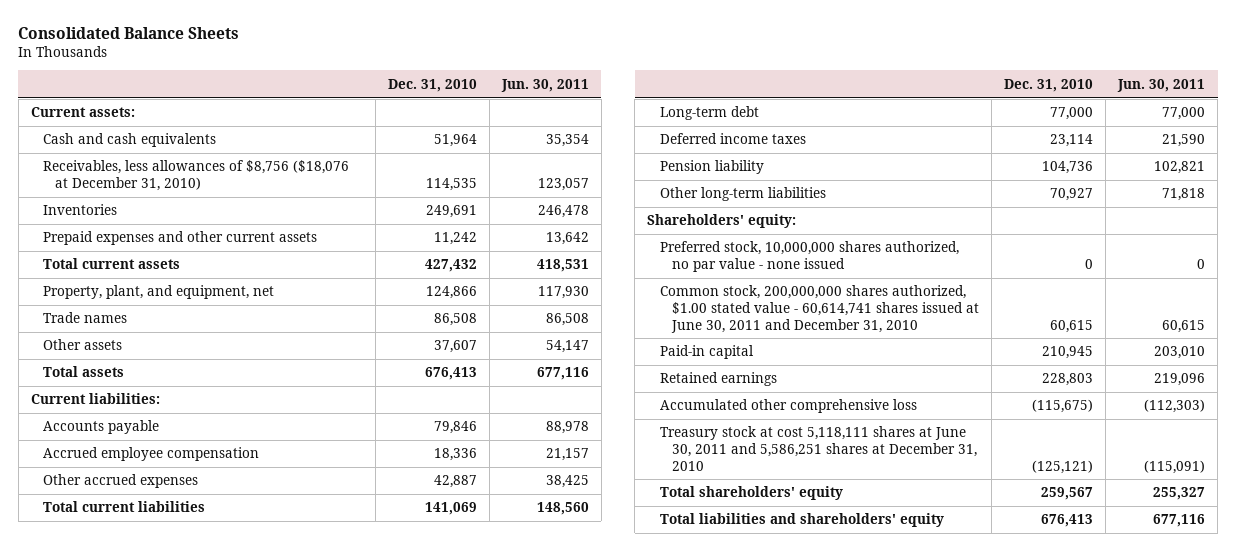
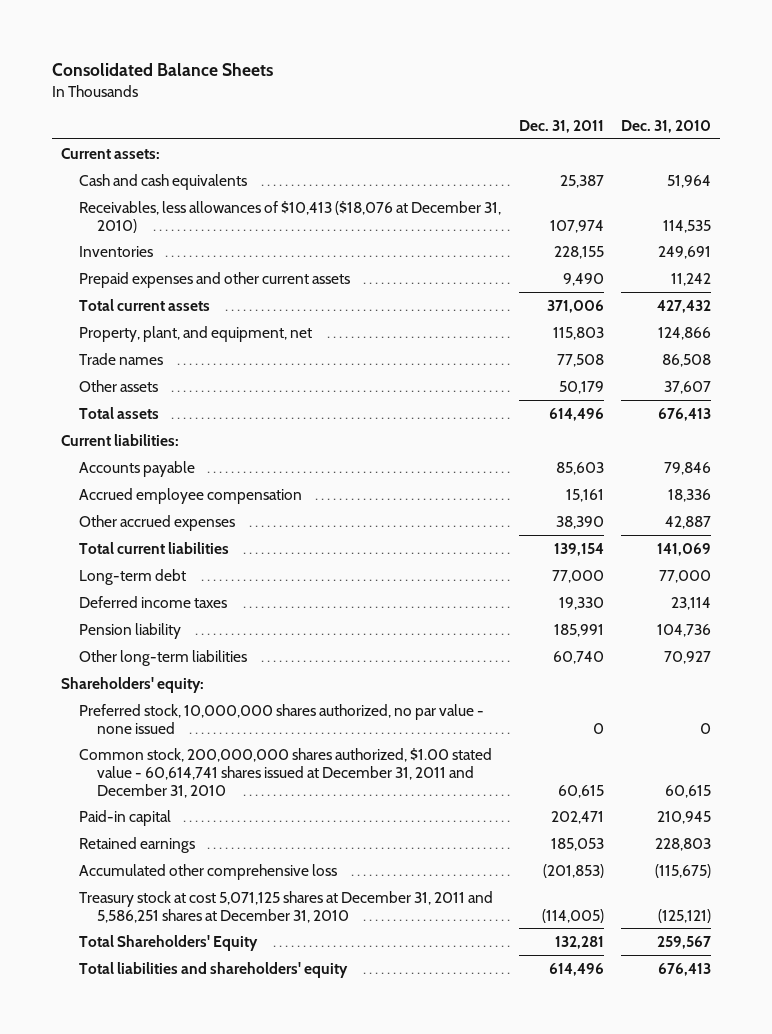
[500,78,589,92] Jun. 30, 2011 -> none
none -> [518,119,604,133] Dec. 31, 2011
[43,160,350,191] Receivables, less allowances of $8,756 ($18,076 at December 31, 2010) -> [78,200,501,233] Receivables, less allowances of $10,413 ($18,076 at December 31, 2010)
[659,285,980,333] Common stock, 200,000,000 shares authorized, $1.00 stated value - 60,614,741 shares issued at June 30, 2011 and December 31, 2010 -> [78,747,492,798] Common stock, 200,000,000 shares authorized, $1.00 stated value - 60,614,741 shares issued at December 31, 2011 and December 31, 2010
[659,426,978,471] Treasury stock at cost 5,118,111 shares at June 30, 2011 and 5,586,251 shares at December 31, 2010 -> [78,890,493,923] Treasury stock at cost 5,071,125 shares at December 31, 2011 and 5,586,251 shares at December 31, 2010
[659,486,843,501] Total shareholders' equity -> [78,934,258,951] Total Shareholders' Equity

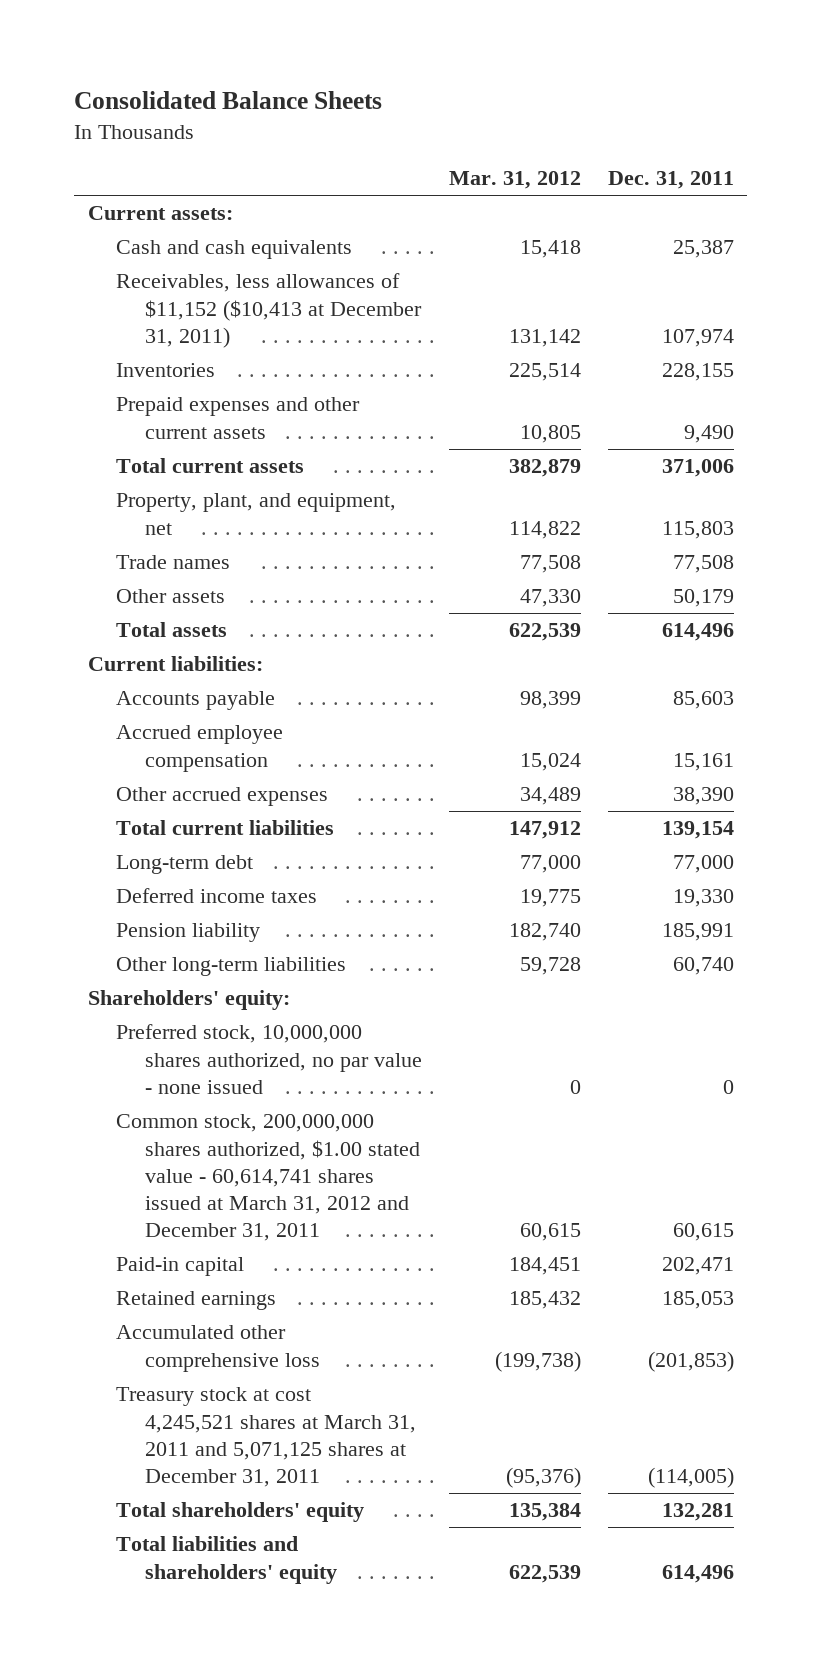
[621,119,712,133] Dec. 31, 2010 -> none
none -> [448,171,581,190] Mar. 31, 2012
[78,200,501,233] Receivables, less allowances of $10,413 ($18,076 at December 31, 2010) -> [116,273,422,348] Receivables, less allowances of $11,152 ($10,413 at December 31, 2011)
[78,747,492,798] Common stock, 200,000,000 shares authorized, $1.00 stated value - 60,614,741 shares issued at December 31, 2011 and December 31, 2010 -> [116,1114,420,1242] Common stock, 200,000,000 shares authorized, $1.00 stated value - 60,614,741 shares issued at March 31, 2012 and December 31, 2011
[78,890,493,923] Treasury stock at cost 5,071,125 shares at December 31, 2011 and 5,586,251 shares at December 31, 2010 -> [116,1387,416,1487] Treasury stock at cost 4,245,521 shares at March 31, 2011 and 5,071,125 shares at December 31, 2011
[78,934,258,951] Total Shareholders' Equity -> [116,1502,365,1523] Total shareholders' equity

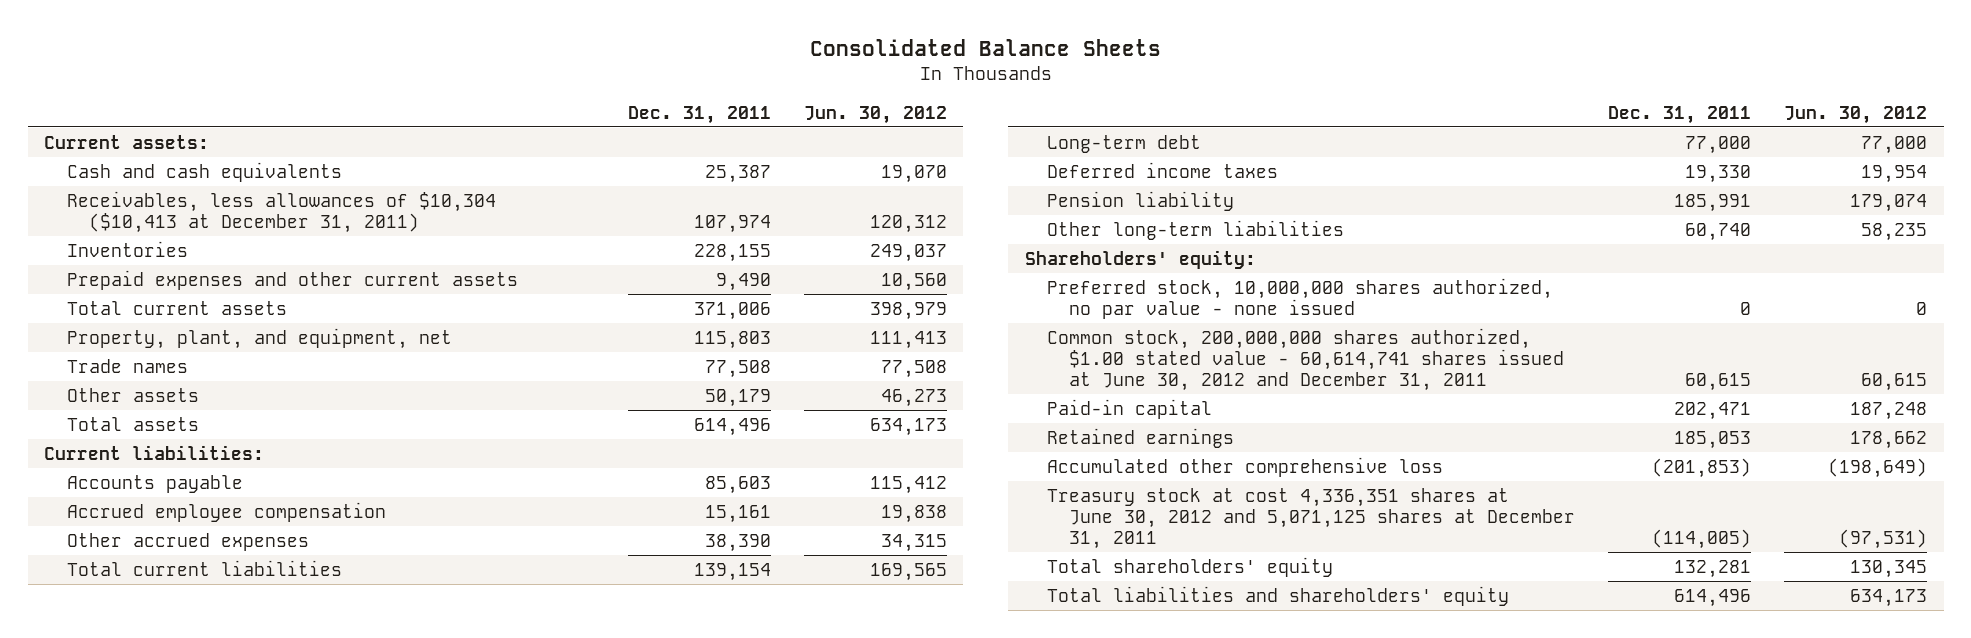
[448,171,581,190] Mar. 31, 2012 -> none
none -> [803,105,947,124] Jun. 30, 2012
[116,273,422,348] Receivables, less allowances of $11,152 ($10,413 at December 31, 2011) -> [66,190,496,233] Receivables, less allowances of $10,304 ($10,413 at December 31, 2011)
[116,1114,420,1242] Common stock, 200,000,000 shares authorized, $1.00 stated value - 60,614,741 shares issued at March 31, 2012 and December 31, 2011 -> [1047,327,1565,391] Common stock, 200,000,000 shares authorized, $1.00 stated value - 60,614,741 shares issued at June 30, 2012 and December 31, 2011
[116,1387,416,1487] Treasury stock at cost 4,245,521 shares at March 31, 2011 and 5,071,125 shares at December 31, 2011 -> [1047,487,1576,549] Treasury stock at cost 4,336,351 shares at June 30, 2012 and 5,071,125 shares at December 31, 2011

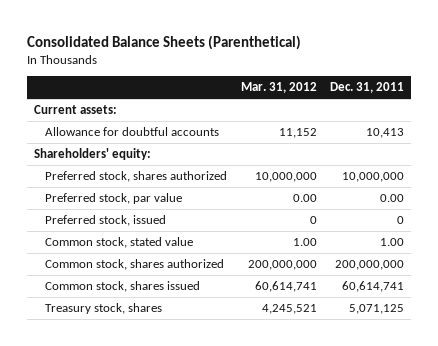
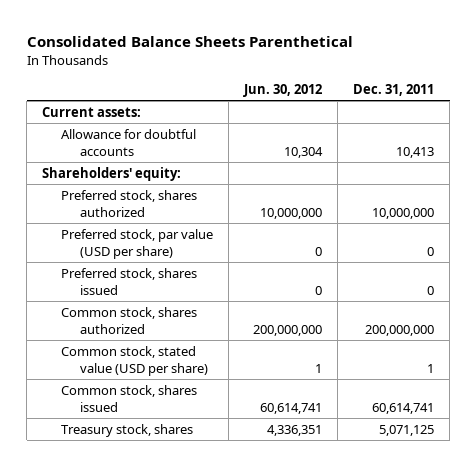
[27,34,302,50] Consolidated Balance Sheets (Parenthetical) -> [26,36,353,48] Consolidated Balance Sheets Parenthetical
[240,82,317,94] Mar. 31, 2012 -> none
none -> [243,83,323,97] Jun. 30, 2012
[45,236,194,248] Common stock, stated value -> none
[45,192,183,204] Preferred stock, par value -> [60,228,213,259] Preferred stock, par value (USD per share)
[379,193,404,202] 0.00 -> [427,246,435,256] 0
[45,214,167,226] Preferred stock, issued -> [60,267,197,295] Preferred stock, shares issued
none -> [60,345,208,376] Common stock, stated value (USD per share)

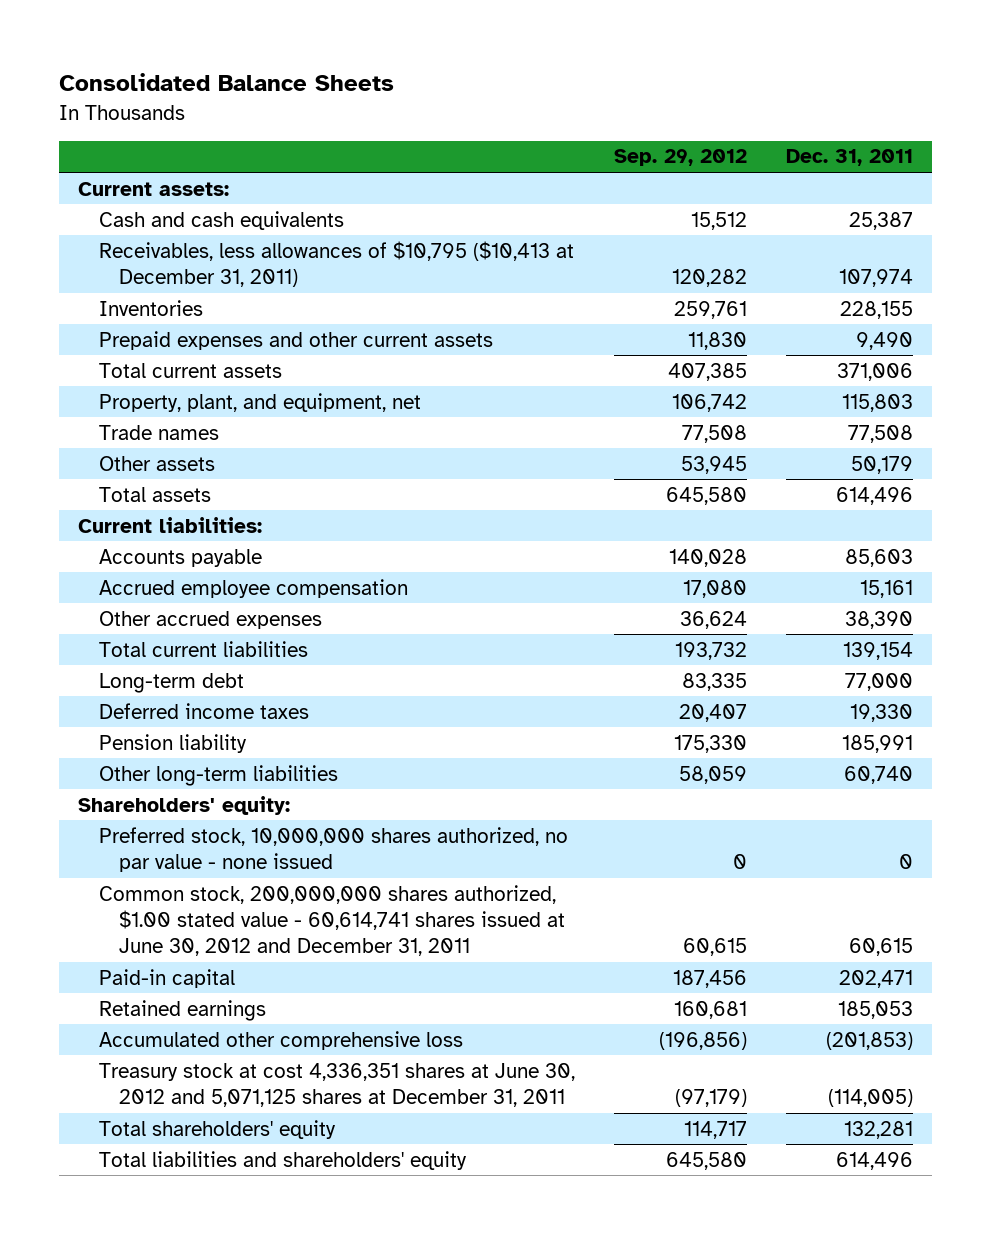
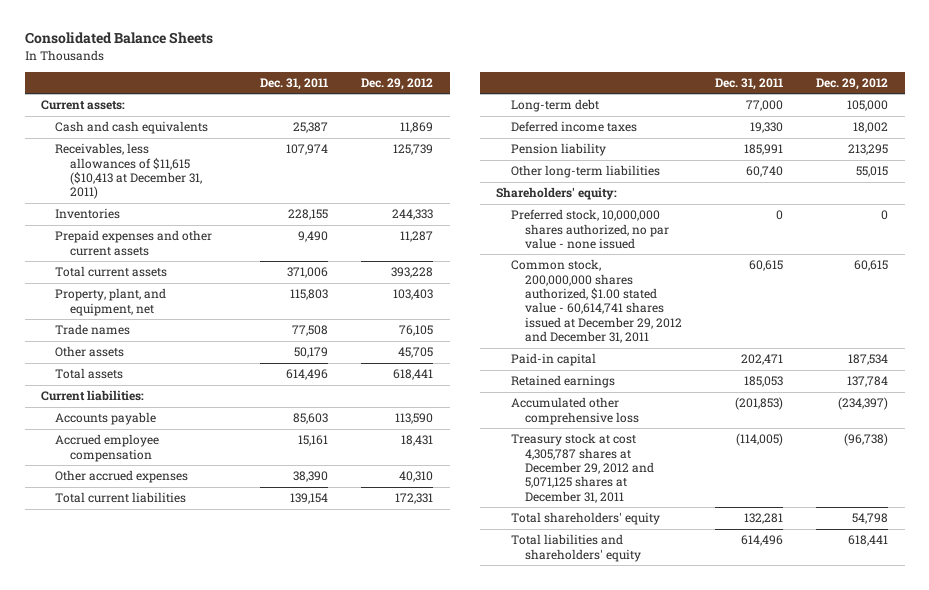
[613,149,747,167] Sep. 29, 2012 -> none
none -> [360,78,433,91] Dec. 29, 2012
[98,240,574,288] Receivables, less allowances of $10,795 ($10,413 at December 31, 2011) -> [55,143,202,200] Receivables, less allowances of $11,615 ($10,413 at December 31, 2011)
[98,884,566,957] Common stock, 200,000,000 shares authorized, $1.00 stated value - 60,614,741 shares issued at June 30, 2012 and December 31, 2011 -> [510,259,682,344] Common stock, 200,000,000 shares authorized, $1.00 stated value - 60,614,741 shares issued at December 29, 2012 and December 31, 2011
[98,1062,575,1108] Treasury stock at cost 4,336,351 shares at June 30, 2012 and 5,071,125 shares at December 31, 2011 -> [510,433,654,503] Treasury stock at cost 4,305,787 shares at December 29, 2012 and 5,071,125 shares at December 31, 2011

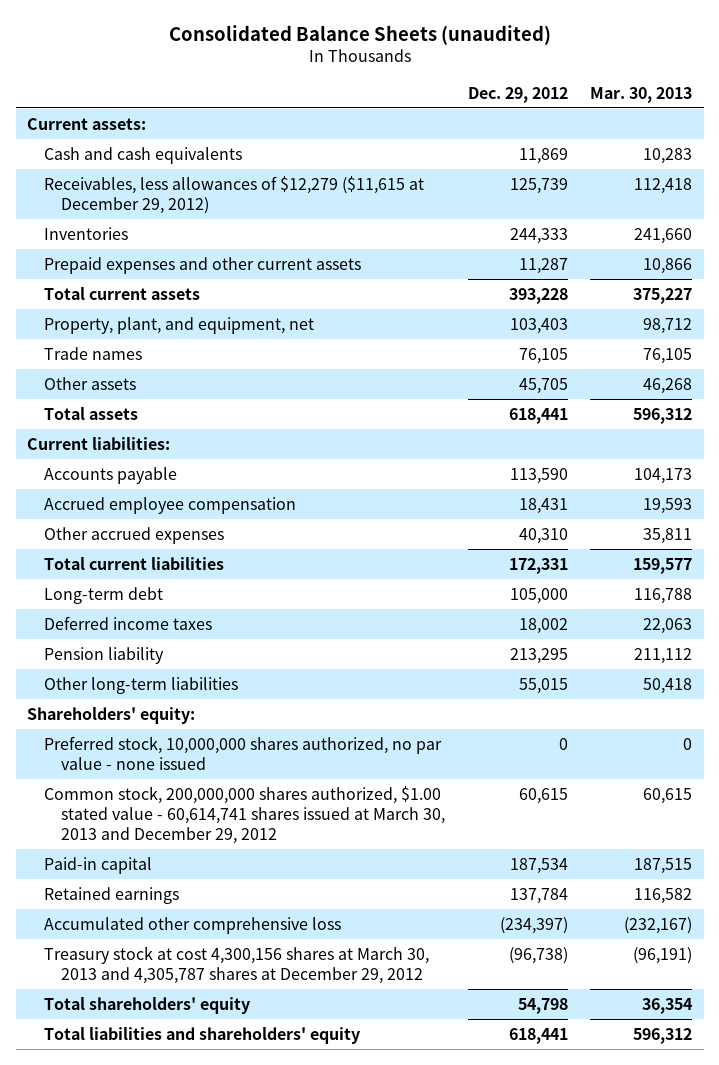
[24,32,213,45] Consolidated Balance Sheets -> [168,24,551,45] Consolidated Balance Sheets (unaudited)
[259,78,328,91] Dec. 31, 2011 -> none
none -> [590,86,693,103] Mar. 30, 2013
[55,143,202,200] Receivables, less allowances of $11,615 ($10,413 at December 31, 2011) -> [44,175,425,215] Receivables, less allowances of $12,279 ($11,615 at December 29, 2012)
[510,259,682,344] Common stock, 200,000,000 shares authorized, $1.00 stated value - 60,614,741 shares issued at December 29, 2012 and December 31, 2011 -> [44,785,446,845] Common stock, 200,000,000 shares authorized, $1.00 stated value - 60,614,741 shares issued at March 30, 2013 and December 29, 2012
[510,433,654,503] Treasury stock at cost 4,305,787 shares at December 29, 2012 and 5,071,125 shares at December 31, 2011 -> [44,945,430,985] Treasury stock at cost 4,300,156 shares at March 30, 2013 and 4,305,787 shares at December 29, 2012

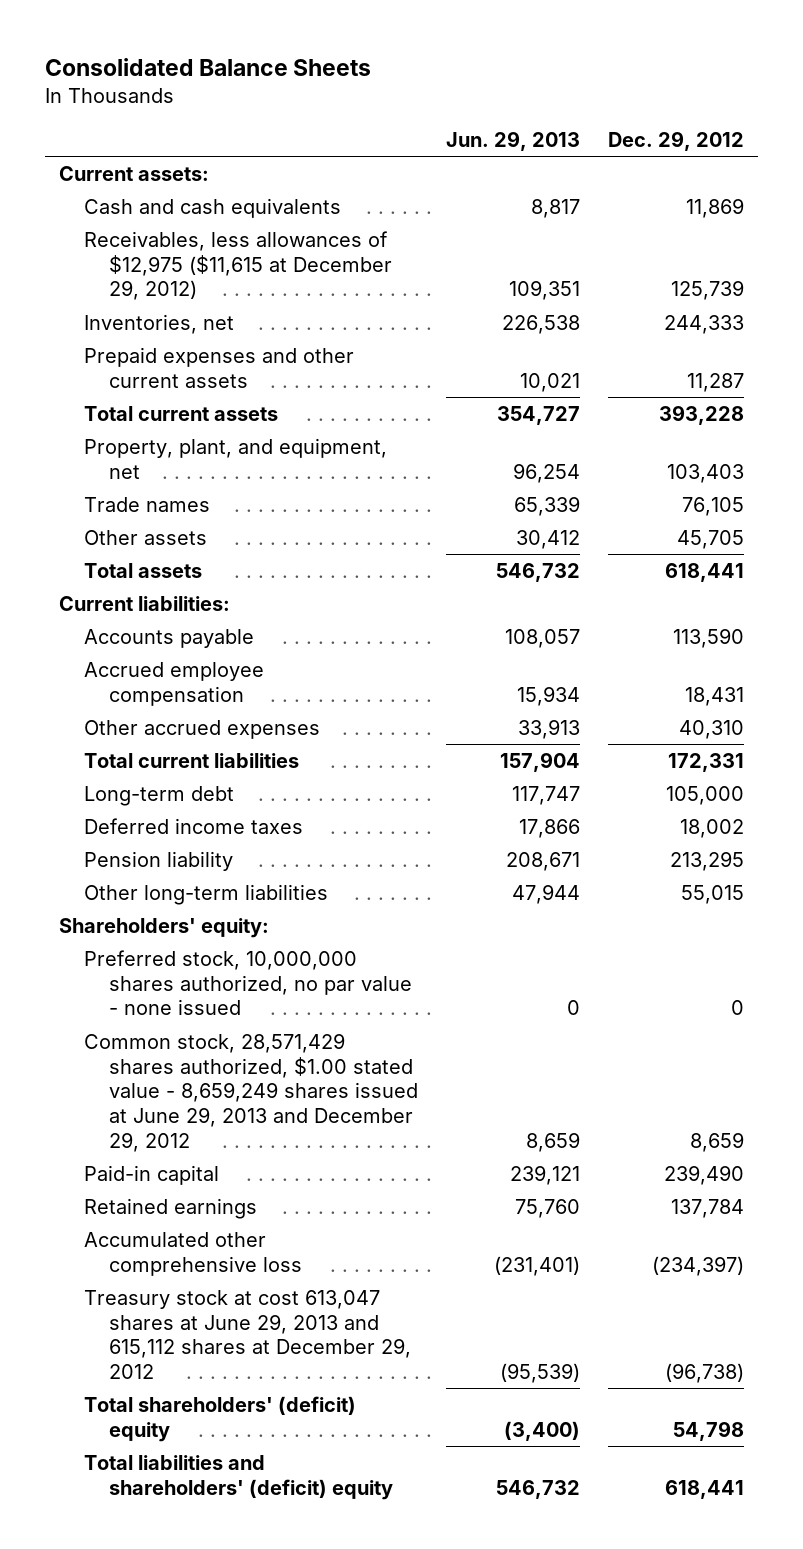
[168,24,551,45] Consolidated Balance Sheets (unaudited) -> [45,58,372,77] Consolidated Balance Sheets
[590,86,693,103] Mar. 30, 2013 -> none
none -> [445,131,580,152] Jun. 29, 2013
[44,175,425,215] Receivables, less allowances of $12,279 ($11,615 at December 29, 2012) -> [84,230,392,301] Receivables, less allowances of $12,975 ($11,615 at December 29, 2012)
[44,226,129,240] Inventories -> [84,313,235,334] Inventories, net
[44,785,446,845] Common stock, 200,000,000 shares authorized, $1.00 stated value - 60,614,741 shares issued at March 30, 2013 and December 29, 2012 -> [84,1032,418,1152] Common stock, 28,571,429 shares authorized, $1.00 stated value - 8,659,249 shares issued at June 29, 2013 and December 29, 2012
[518,787,568,804] 60,615 -> [689,1131,744,1152] 8,659
[509,857,568,874] 187,534 -> [663,1164,744,1185] 239,490
[44,945,430,985] Treasury stock at cost 4,300,156 shares at March 30, 2013 and 4,305,787 shares at December 29, 2012 -> [84,1289,411,1380] Treasury stock at cost 613,047 shares at June 29, 2013 and 615,112 shares at December 29, 2012
[44,996,251,1014] Total shareholders' equity -> [84,1395,357,1442] Total shareholders' (deficit) equity
[44,1026,361,1044] Total liabilities and shareholders' equity -> [84,1454,393,1500] Total liabilities and shareholders' (deficit) equity

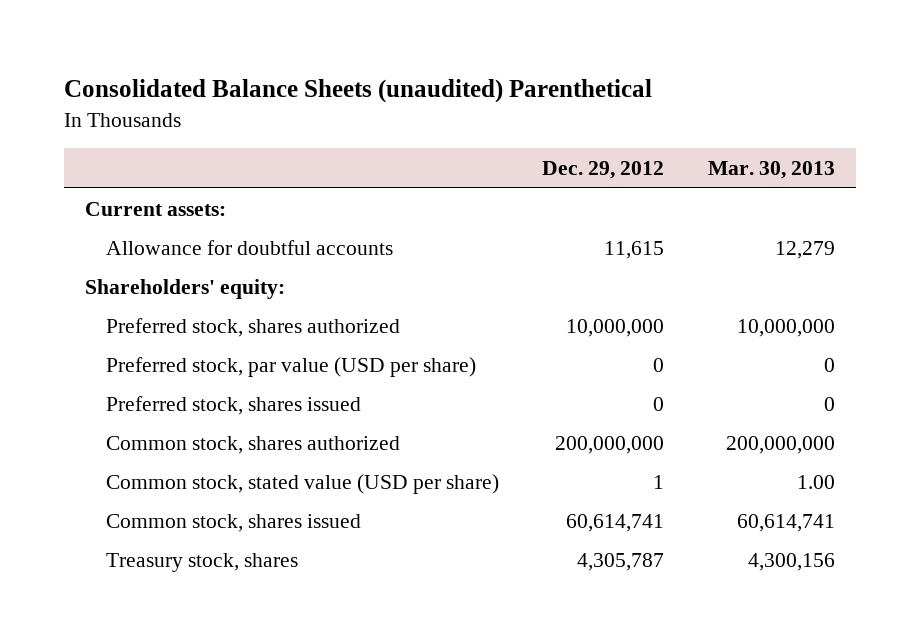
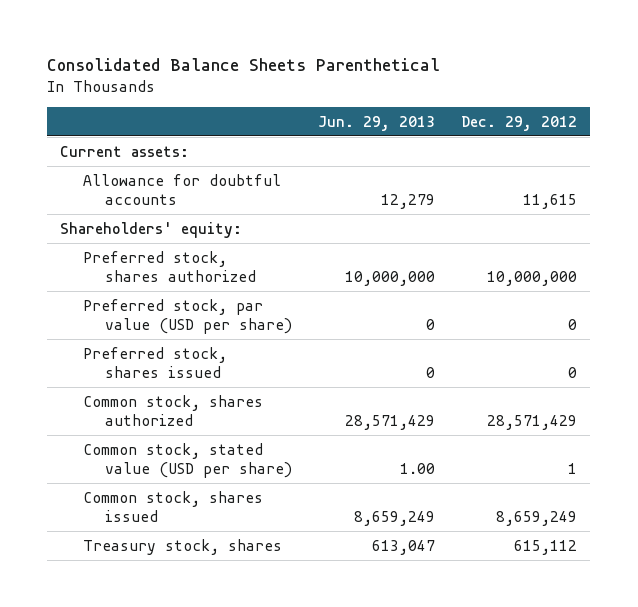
[63,79,652,104] Consolidated Balance Sheets (unaudited) Parenthetical -> [47,57,441,71] Consolidated Balance Sheets Parenthetical
[707,161,835,180] Mar. 30, 2013 -> none
none -> [318,115,436,131] Jun. 29, 2013
[555,435,665,454] 200,000,000 -> [487,415,578,431] 28,571,429
[566,513,665,532] 60,614,741 -> [496,511,578,527] 8,659,249
[577,552,665,571] 4,305,787 -> [514,539,578,555] 615,112

